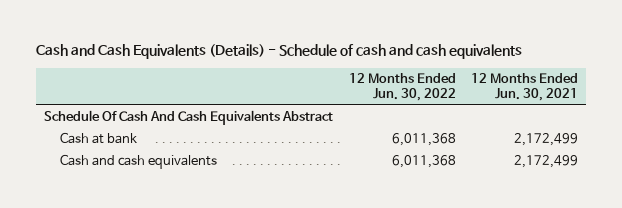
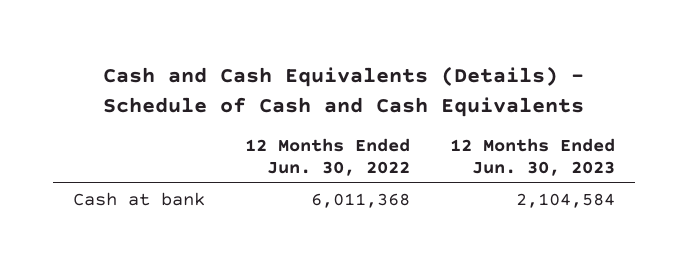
[36,44,523,60] Cash and Cash Equivalents (Details) - Schedule of cash and cash equivalents -> [102,66,584,117] Cash and Cash Equivalents (Details) - Schedule of Cash and Cash Equivalents
[471,73,579,102] 12 Months Ended Jun. 30, 2021 -> none
none -> [449,138,615,177] 12 Months Ended Jun. 30, 2023
[44,110,334,126] Schedule Of Cash And Cash Equivalents Abstract -> none
[60,154,218,170] Cash and cash equivalents -> none

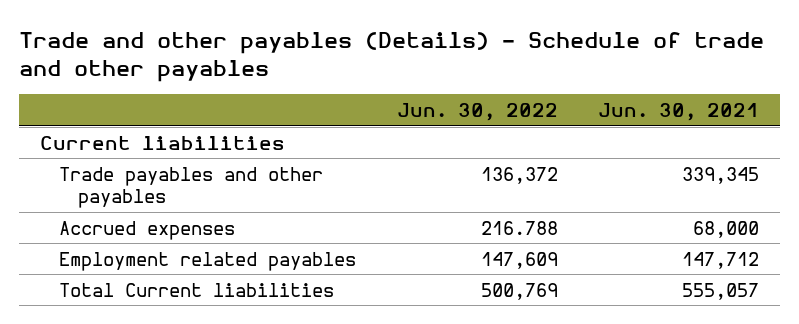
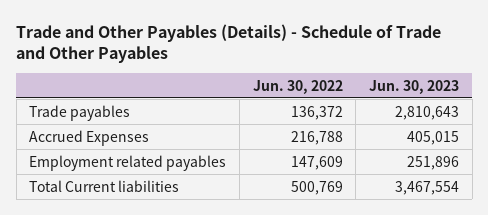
[19,31,765,83] Trade and other payables (Details) - Schedule of trade and other payables -> [16,23,442,64] Trade and Other Payables (Details) - Schedule of Trade and Other Payables
[598,102,760,121] Jun. 30, 2021 -> none
none -> [369,79,460,94] Jun. 30, 2023
[39,135,285,150] Current liabilities -> none
[58,166,323,209] Trade payables and other payables -> [29,104,131,121] Trade payables
[58,220,235,240] Accrued expenses -> [29,129,150,146] Accrued Expenses
[480,220,558,235] 216.788 -> [290,130,343,145] 216,788

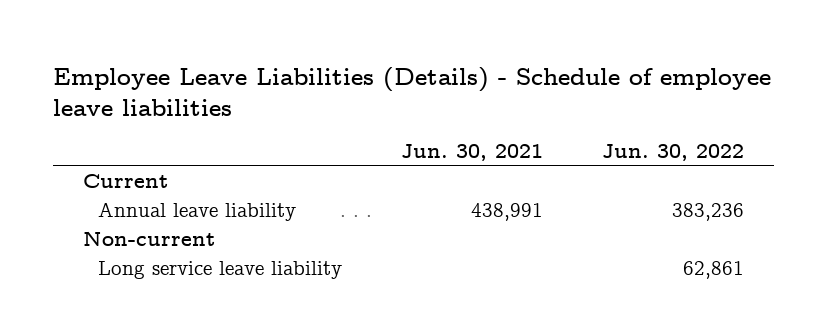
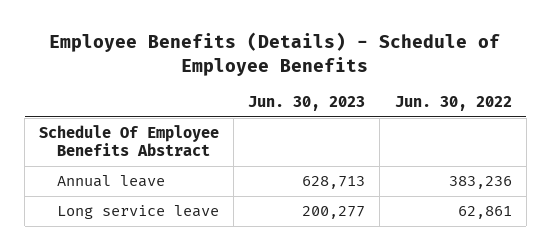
[53,66,772,117] Employee Leave Liabilities (Details) - Schedule of employee leave liabilities -> [49,32,501,76] Employee Benefits (Details) - Schedule of Employee Benefits
[401,144,544,162] Jun. 30, 2021 -> none
none -> [248,96,366,112] Jun. 30, 2023
[82,174,168,189] Current -> none
[82,231,215,247] Non-current -> none
none -> [39,125,220,157] Schedule Of Employee Benefits Abstract
[98,202,297,222] Annual leave liability -> [56,175,165,188] Annual leave
[98,261,343,280] Long service leave liability -> [56,205,219,220] Long service leave

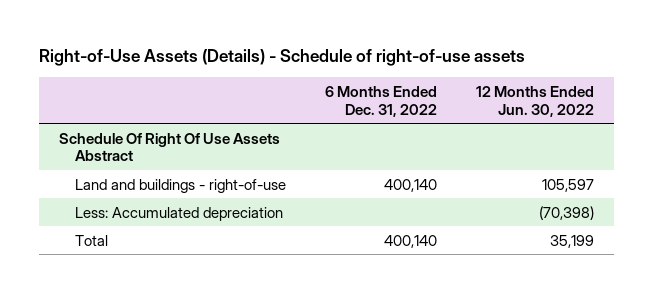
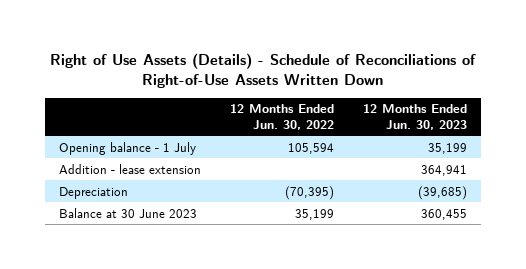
[39,49,526,67] Right-of-Use Assets (Details) - Schedule of right-of-use assets -> [49,52,476,88] Right of Use Assets (Details) - Schedule of Reconciliations of Right-of-Use Assets Written Down
[324,85,437,117] 6 Months Ended Dec. 31, 2022 -> none
none -> [362,104,467,130] 12 Months Ended Jun. 30, 2023
[58,132,280,162] Schedule Of Right Of Use Assets Abstract -> none
[74,178,286,193] Land and buildings - right-of-use -> none
none -> [59,141,197,155] Opening balance - 1 July
none -> [59,163,202,174] Addition - lease extension
[74,206,283,221] Less: Accumulated depreciation -> [59,186,129,199] Depreciation
[539,205,595,220] (70,398) -> [284,185,334,200] (70,395)
[74,234,108,246] Total -> [59,207,198,218] Balance at 30 June 2023

